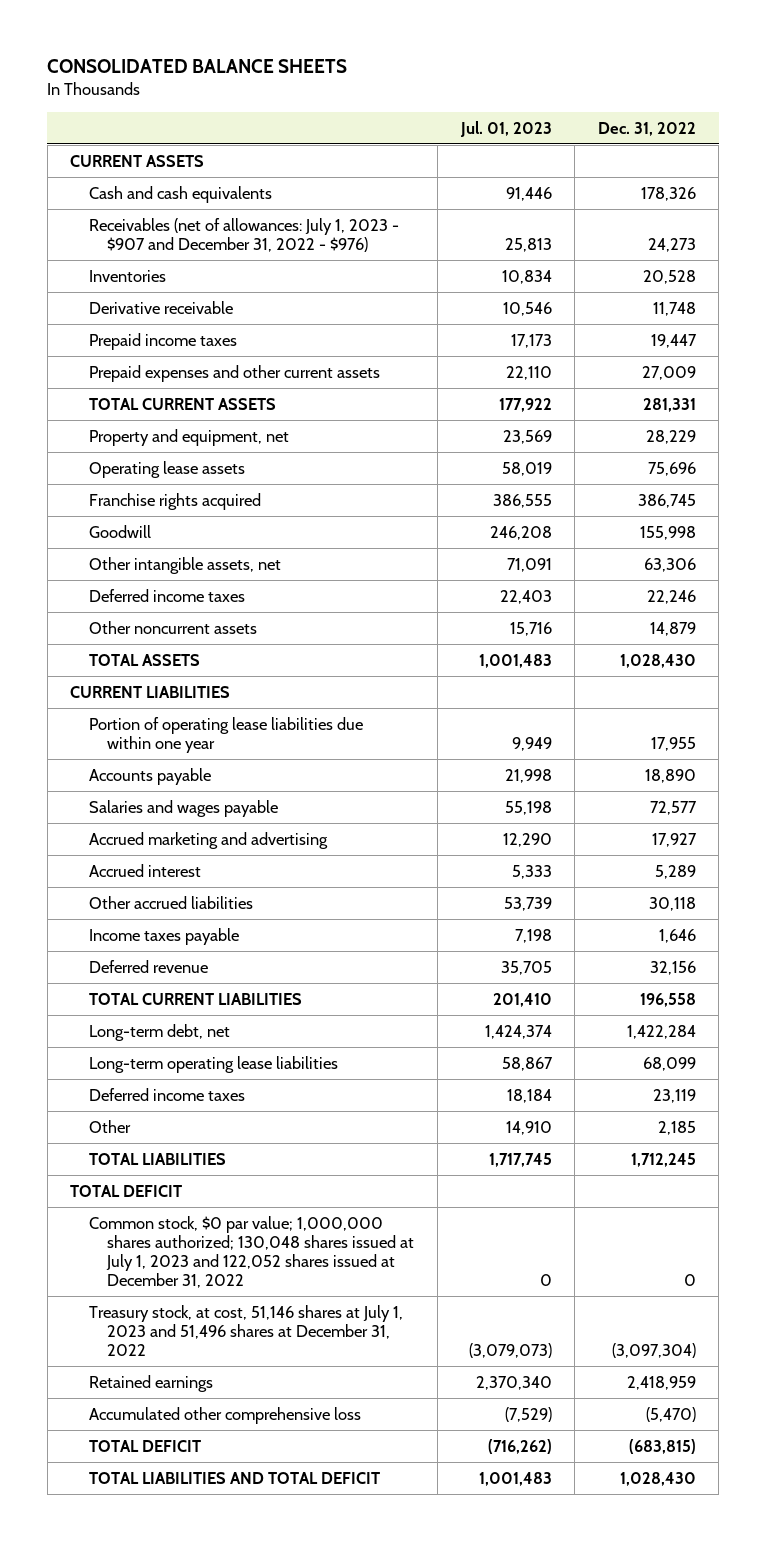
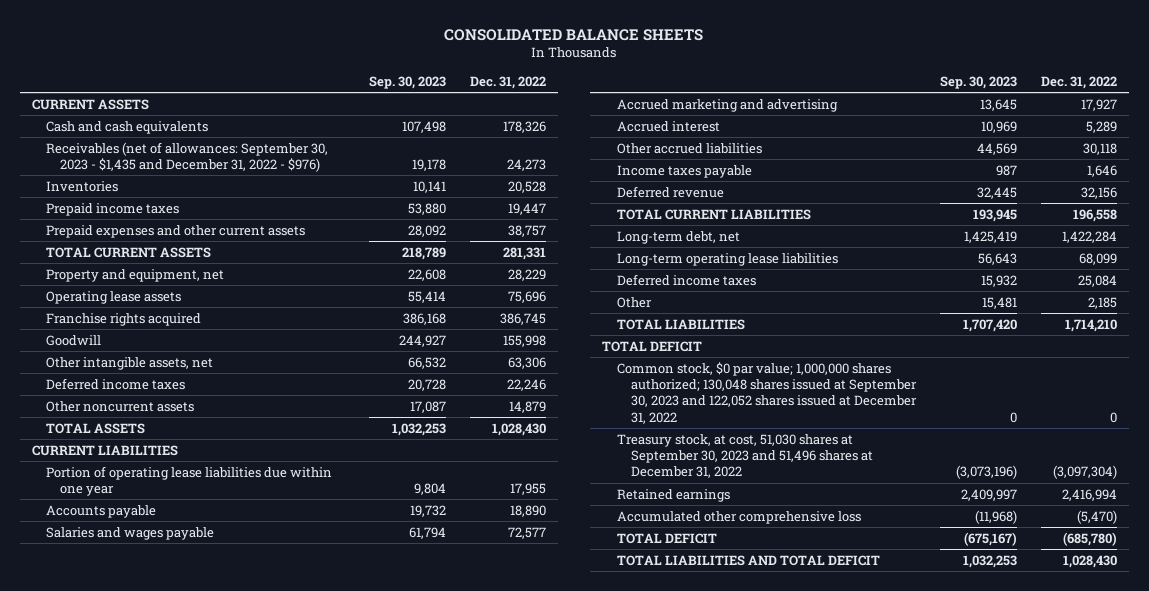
[459,120,552,137] Jul. 01, 2023 -> none
none -> [369,75,447,89] Sep. 30, 2023
[88,217,399,252] Receivables (net of allowances: July 1, 2023 - $907 and December 31, 2022 - $976) -> [45,141,328,172] Receivables (net of allowances: September 30, 2023 - $1,435 and December 31, 2022 - $976)
[88,300,233,314] Derivative receivable -> none
[641,365,696,380] 27,009 -> [508,224,547,237] 38,757
[652,1088,696,1103] 23,119 -> [1077,274,1117,287] 25,084
[630,1152,696,1167] 1,712,245 -> [1064,318,1117,332] 1,714,210
[88,1215,415,1289] Common stock, $0 par value; 1,000,000 shares authorized; 130,048 shares issued at July 1, 2023 and 122,052 shares issued at December 31, 2022 -> [616,361,917,424] Common stock, $0 par value; 1,000,000 shares authorized; 130,048 shares issued at September 30, 2023 and 122,052 shares issued at December 31, 2022
[88,1304,403,1357] Treasury stock, at cost, 51,146 shares at July 1, 2023 and 51,496 shares at December 31, 2022 -> [616,433,873,479] Treasury stock, at cost, 51,030 shares at September 30, 2023 and 51,496 shares at December 31, 2022
[626,1375,696,1390] 2,418,959 -> [1061,488,1117,501] 2,416,994
[628,1438,696,1454] (683,815) -> [1062,531,1117,546] (685,780)

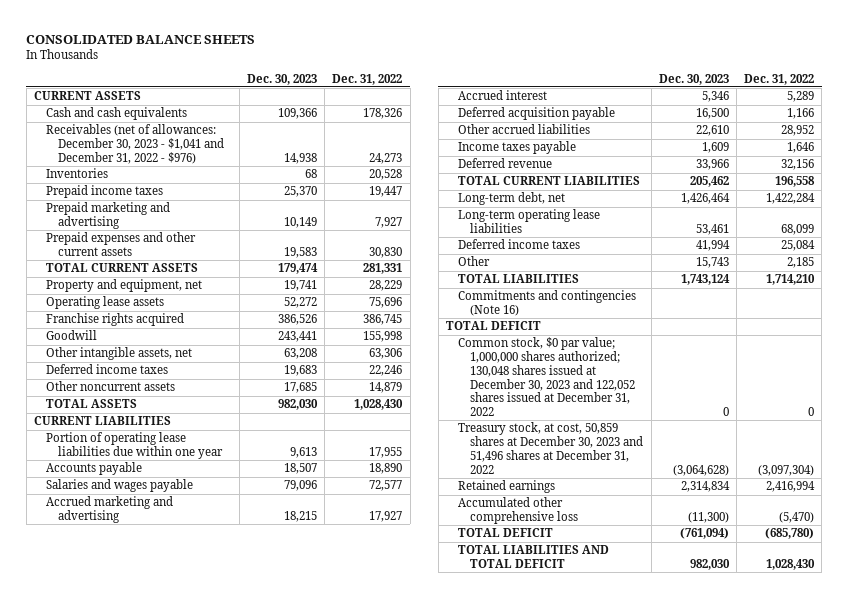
[369,75,447,89] Sep. 30, 2023 -> none
none -> [246,73,317,85] Dec. 30, 2023
[45,141,328,172] Receivables (net of allowances: September 30, 2023 - $1,435 and December 31, 2022 - $976) -> [46,124,225,164] Receivables (net of allowances: December 30, 2023 - $1,041 and December 31, 2022 - $976)
none -> [46,202,171,230] Prepaid marketing and advertising
[508,224,547,237] 38,757 -> [369,247,403,259] 30,830
none -> [458,107,616,121] Deferred acquisition payable
[1082,142,1117,155] 30,118 -> [781,125,815,137] 28,952
none -> [458,290,637,317] Commitments and contingencies (Note 16)
[616,361,917,424] Common stock, $0 par value; 1,000,000 shares authorized; 130,048 shares issued at September 30, 2023 and 122,052 shares issued at December 31, 2022 -> [458,337,636,416] Common stock, $0 par value; 1,000,000 shares authorized; 130,048 shares issued at December 30, 2023 and 122,052 shares issued at December 31, 2022
[616,433,873,479] Treasury stock, at cost, 51,030 shares at September 30, 2023 and 51,496 shares at December 31, 2022 -> [458,422,644,474] Treasury stock, at cost, 50,859 shares at December 30, 2023 and 51,496 shares at December 31, 2022

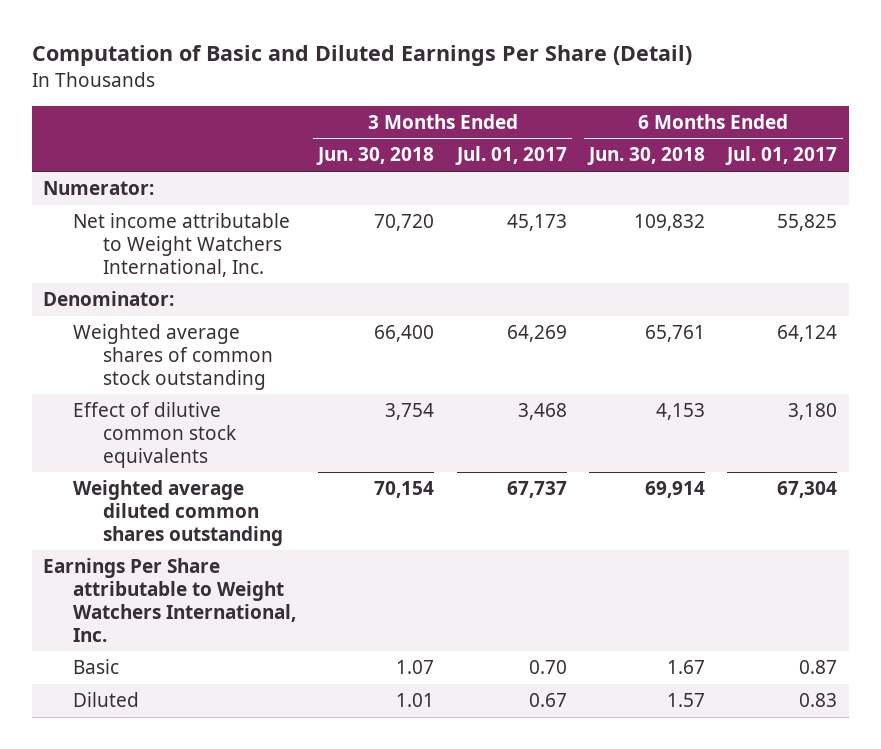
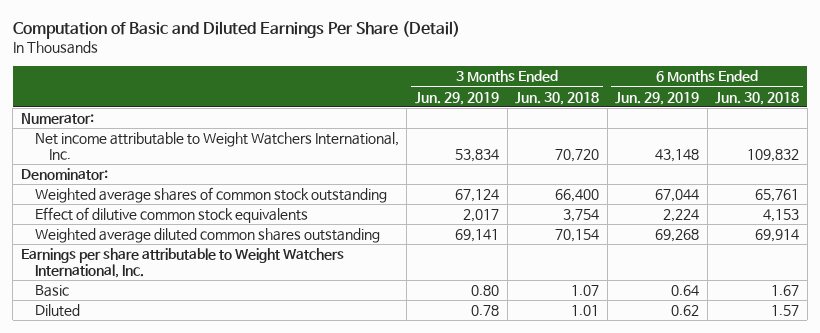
[454,146,567,166] Jul. 01, 2017 -> none
[725,146,838,166] Jul. 01, 2017 -> none
none -> [414,91,499,105] Jun. 29, 2019
none -> [615,91,700,105] Jun. 29, 2019
[43,558,297,642] Earnings Per Share attributable to Weight Watchers International, Inc. -> [20,248,344,279] Earnings per share attributable to Weight Watchers International, Inc.

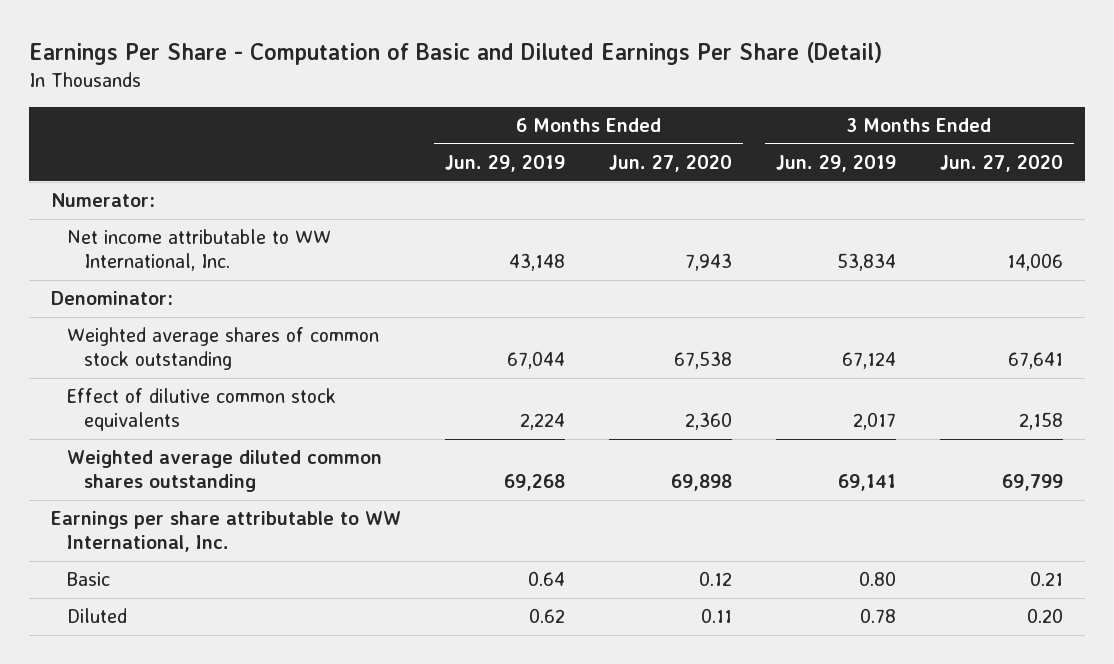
[12,20,460,39] Computation of Basic and Diluted Earnings Per Share (Detail) -> [29,42,883,66] Earnings Per Share - Computation of Basic and Diluted Earnings Per Share (Detail)
[515,91,600,105] Jun. 30, 2018 -> none
[715,91,800,105] Jun. 30, 2018 -> none
none -> [609,155,733,173] Jun. 27, 2020
none -> [939,155,1063,173] Jun. 27, 2020
[34,132,399,161] Net income attributable to Weight Watchers International, Inc. -> [67,229,332,272] Net income attributable to WW International, Inc.
[20,248,344,279] Earnings per share attributable to Weight Watchers International, Inc. -> [51,511,402,553] Earnings per share attributable to WW International, Inc.

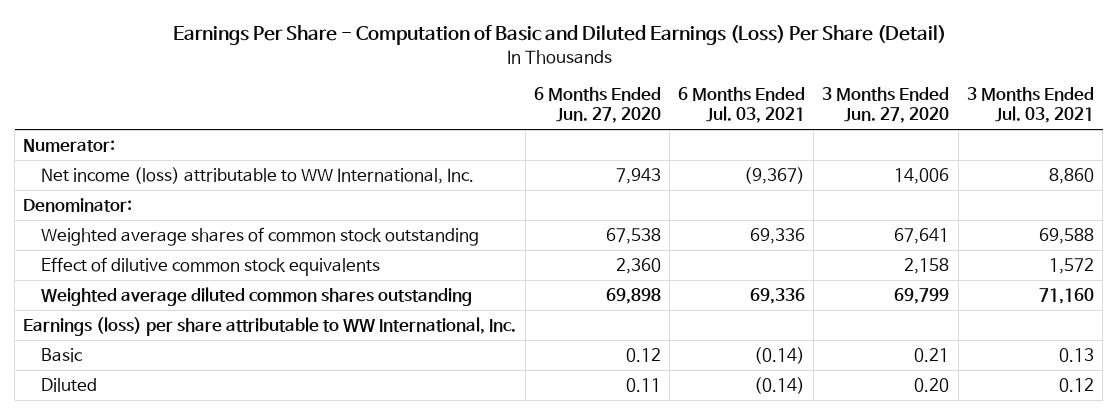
[29,42,883,66] Earnings Per Share - Computation of Basic and Diluted Earnings Per Share (Detail) -> [172,25,946,46] Earnings Per Share - Computation of Basic and Diluted Earnings (Loss) Per Share (Detail)
[445,155,566,173] Jun. 29, 2019 -> none
[775,155,896,173] Jun. 29, 2019 -> none
none -> [678,86,806,124] 6 Months Ended Jul. 03, 2021
none -> [966,86,1094,124] 3 Months Ended Jul. 03, 2021
[67,229,332,272] Net income attributable to WW International, Inc. -> [41,166,475,184] Net income (loss) attributable to WW International, Inc.
[51,511,402,553] Earnings per share attributable to WW International, Inc. -> [23,316,517,336] Earnings (loss) per share attributable to WW International, Inc.

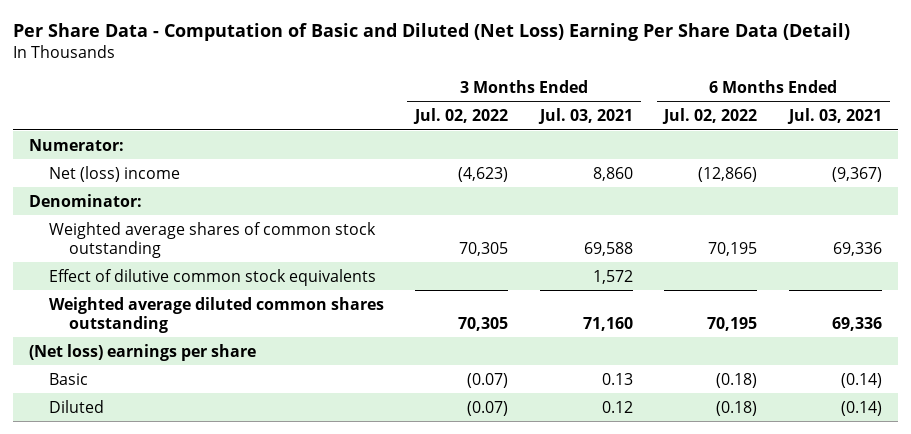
[172,25,946,46] Earnings Per Share - Computation of Basic and Diluted Earnings (Loss) Per Share (Detail) -> [13,23,851,42] Per Share Data - Computation of Basic and Diluted (Net Loss) Earning Per Share Data (Detail)
[533,86,661,124] 6 Months Ended Jun. 27, 2020 -> none
[822,86,950,124] 3 Months Ended Jun. 27, 2020 -> none
none -> [413,108,509,125] Jul. 02, 2022
none -> [662,108,758,125] Jul. 02, 2022
[41,166,475,184] Net income (loss) attributable to WW International, Inc. -> [48,165,180,182] Net (loss) income
[23,316,517,336] Earnings (loss) per share attributable to WW International, Inc. -> none
none -> [28,343,256,361] (Net loss) earnings per share

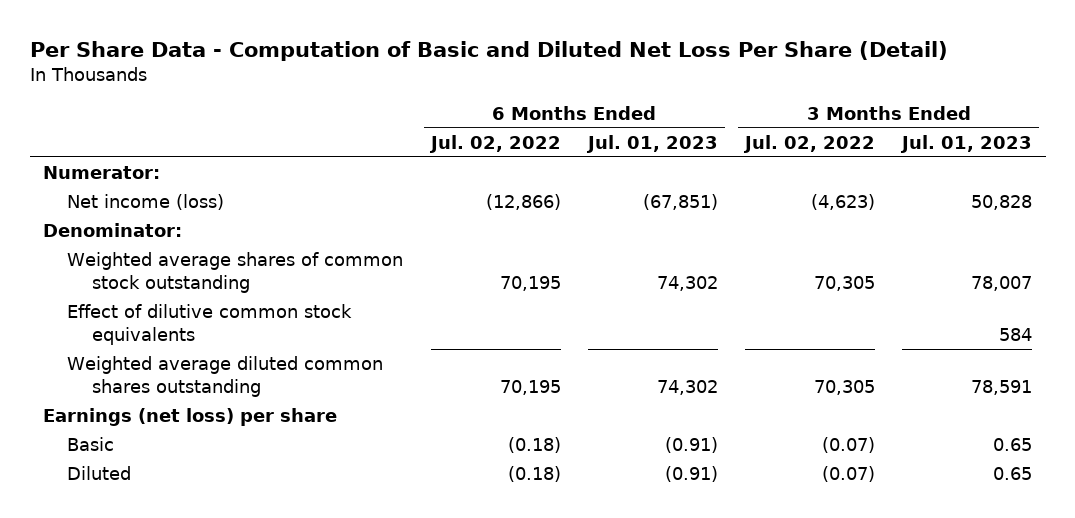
[13,23,851,42] Per Share Data - Computation of Basic and Diluted (Net Loss) Earning Per Share Data (Detail) -> [29,41,948,62] Per Share Data - Computation of Basic and Diluted Net Loss Per Share (Detail)
[537,108,633,125] Jul. 03, 2021 -> none
[787,108,883,125] Jul. 03, 2021 -> none
none -> [585,134,718,153] Jul. 01, 2023
none -> [900,134,1033,153] Jul. 01, 2023
[48,165,180,182] Net (loss) income -> [67,193,225,210] Net income (loss)
[28,343,256,361] (Net loss) earnings per share -> [43,407,338,426] Earnings (net loss) per share

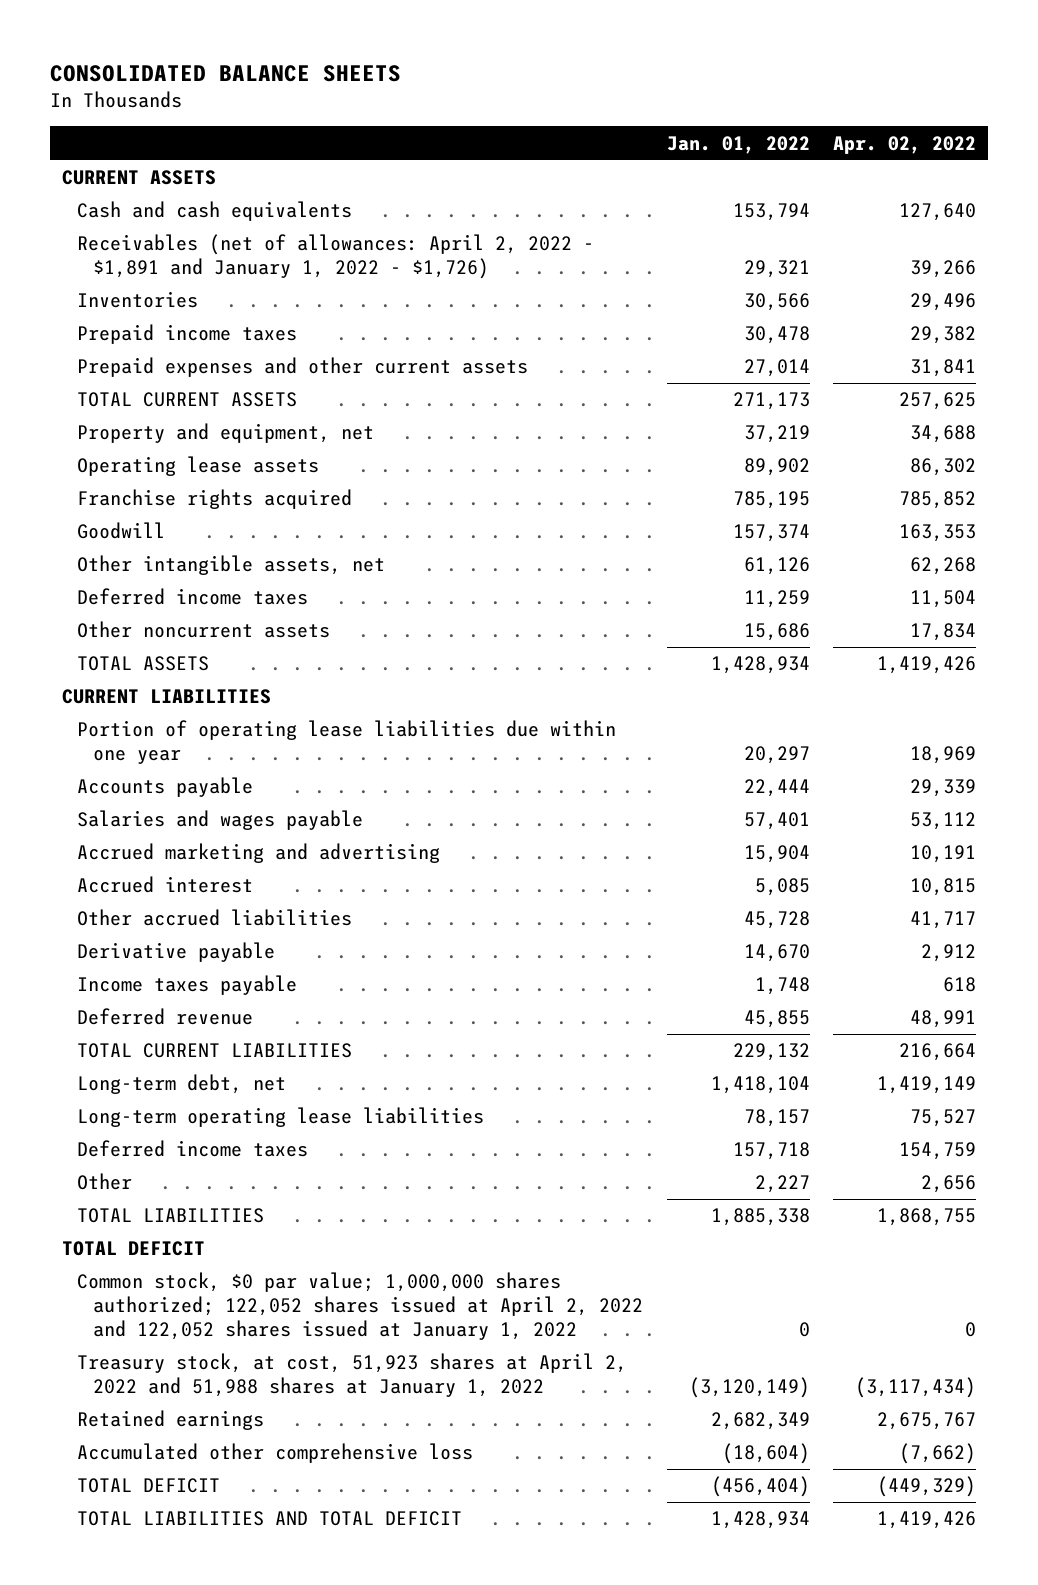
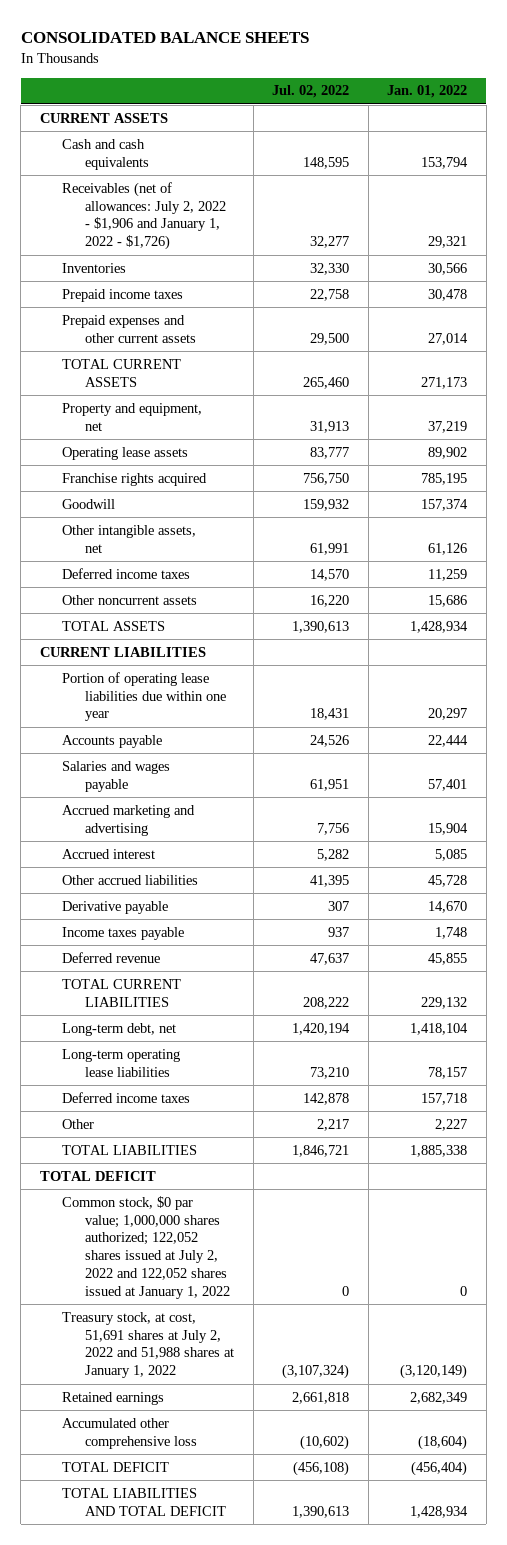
[833,135,977,154] Apr. 02, 2022 -> none
none -> [272,85,350,99] Jul. 02, 2022
[77,234,595,280] Receivables (net of allowances: April 2, 2022 - $1,891 and January 1, 2022 - $1,726) -> [62,181,227,251] Receivables (net of allowances: July 2, 2022 - $1,906 and January 1, 2022 - $1,726)
[77,1272,643,1340] Common stock, $0 par value; 1,000,000 shares authorized; 122,052 shares issued at April 2, 2022 and 122,052 shares issued at January 1, 2022 -> [62,1195,231,1299] Common stock, $0 par value; 1,000,000 shares authorized; 122,052 shares issued at July 2, 2022 and 122,052 shares issued at January 1, 2022
[77,1353,628,1398] Treasury stock, at cost, 51,923 shares at April 2, 2022 and 51,988 shares at January 1, 2022 -> [62,1311,235,1379] Treasury stock, at cost, 51,691 shares at July 2, 2022 and 51,988 shares at January 1, 2022

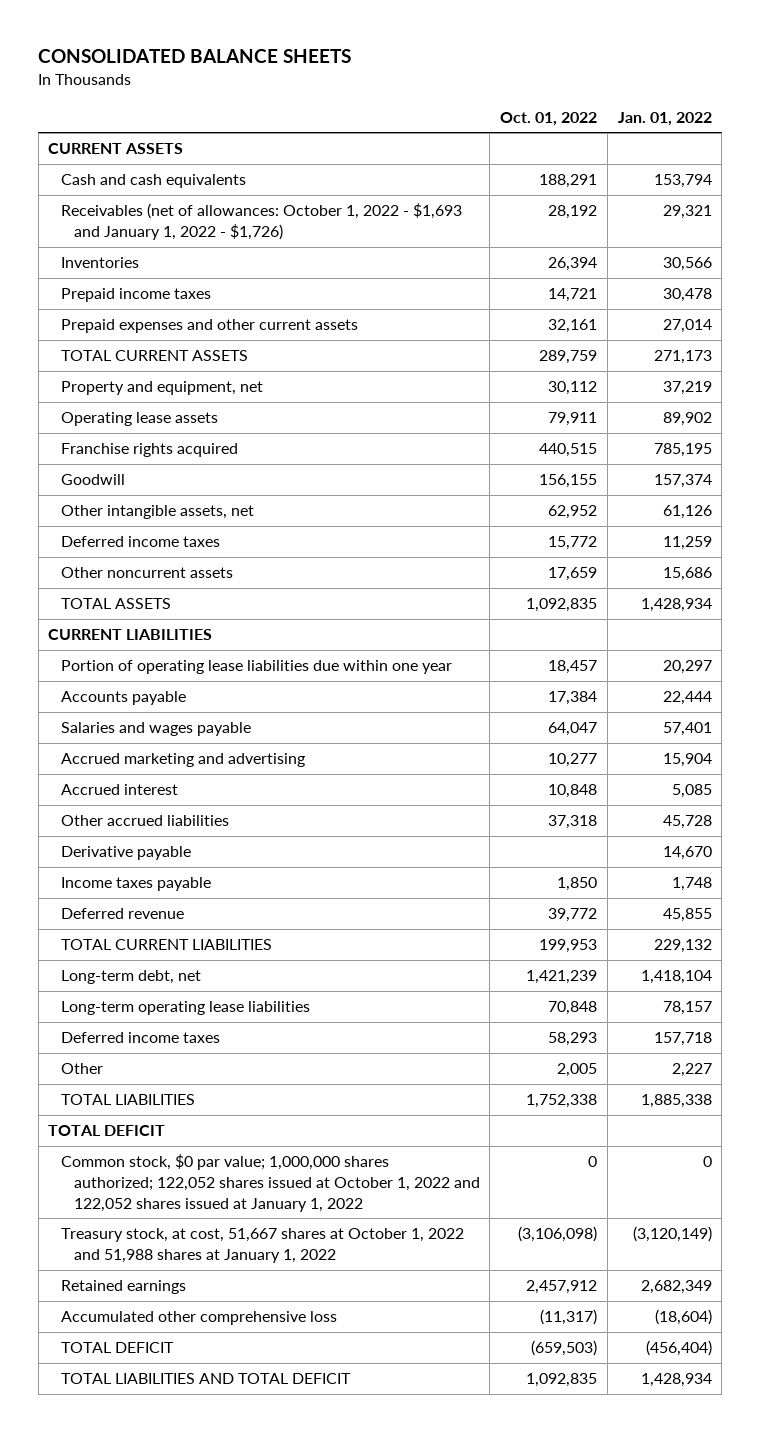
[272,85,350,99] Jul. 02, 2022 -> none
none -> [500,111,598,126] Oct. 01, 2022
[62,181,227,251] Receivables (net of allowances: July 2, 2022 - $1,906 and January 1, 2022 - $1,726) -> [61,203,463,240] Receivables (net of allowances: October 1, 2022 - $1,693 and January 1, 2022 - $1,726)
[62,1195,231,1299] Common stock, $0 par value; 1,000,000 shares authorized; 122,052 shares issued at July 2, 2022 and 122,052 shares issued at January 1, 2022 -> [61,1154,480,1212] Common stock, $0 par value; 1,000,000 shares authorized; 122,052 shares issued at October 1, 2022 and 122,052 shares issued at January 1, 2022
[62,1311,235,1379] Treasury stock, at cost, 51,691 shares at July 2, 2022 and 51,988 shares at January 1, 2022 -> [61,1228,465,1263] Treasury stock, at cost, 51,667 shares at October 1, 2022 and 51,988 shares at January 1, 2022

